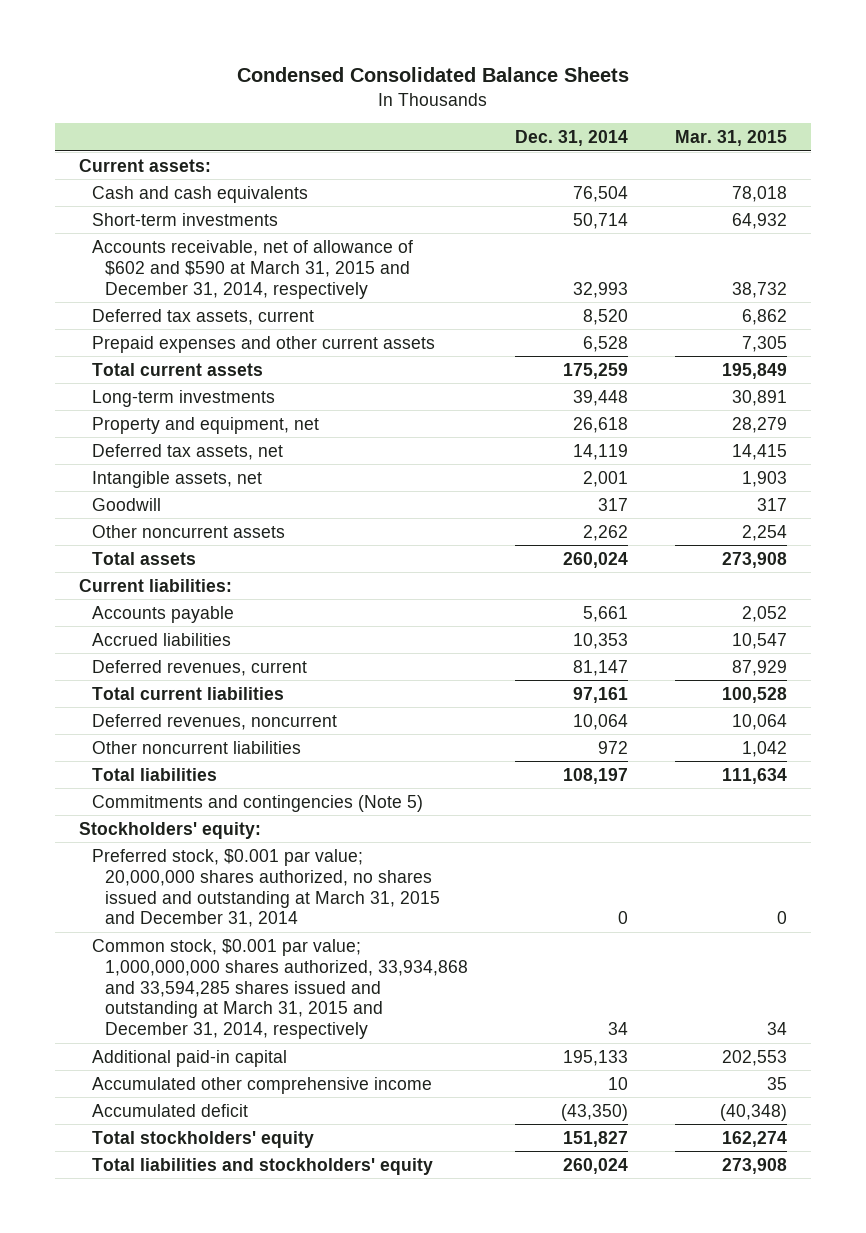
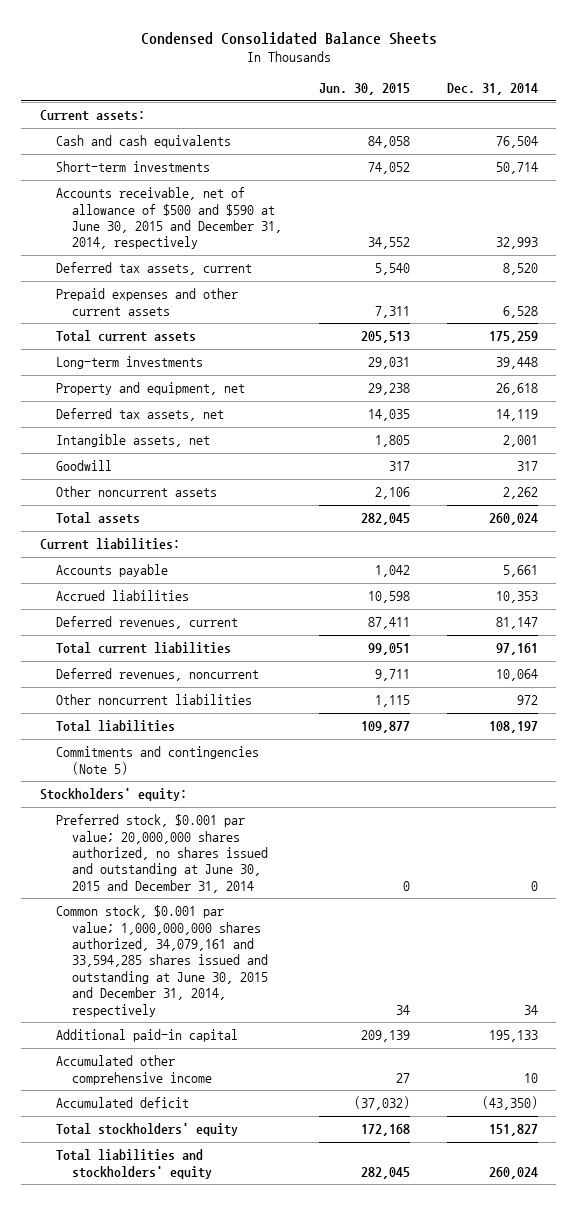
[675,130,788,147] Mar. 31, 2015 -> none
none -> [318,83,410,96] Jun. 30, 2015
[91,239,413,299] Accounts receivable, net of allowance of $602 and $590 at March 31, 2015 and December 31, 2014, respectively -> [55,187,282,250] Accounts receivable, net of allowance of $500 and $590 at June 30, 2015 and December 31, 2014, respectively
[91,848,440,928] Preferred stock, $0.001 par value; 20,000,000 shares authorized, no shares issued and outstanding at March 31, 2015 and December 31, 2014 -> [55,814,268,893] Preferred stock, $0.001 par value; 20,000,000 shares authorized, no shares issued and outstanding at June 30, 2015 and December 31, 2014
[91,938,468,1040] Common stock, $0.001 par value; 1,000,000,000 shares authorized, 33,934,868 and 33,594,285 shares issued and outstanding at March 31, 2015 and December 31, 2014, respectively -> [55,905,268,1017] Common stock, $0.001 par value; 1,000,000,000 shares authorized, 34,079,161 and 33,594,285 shares issued and outstanding at June 30, 2015 and December 31, 2014, respectively

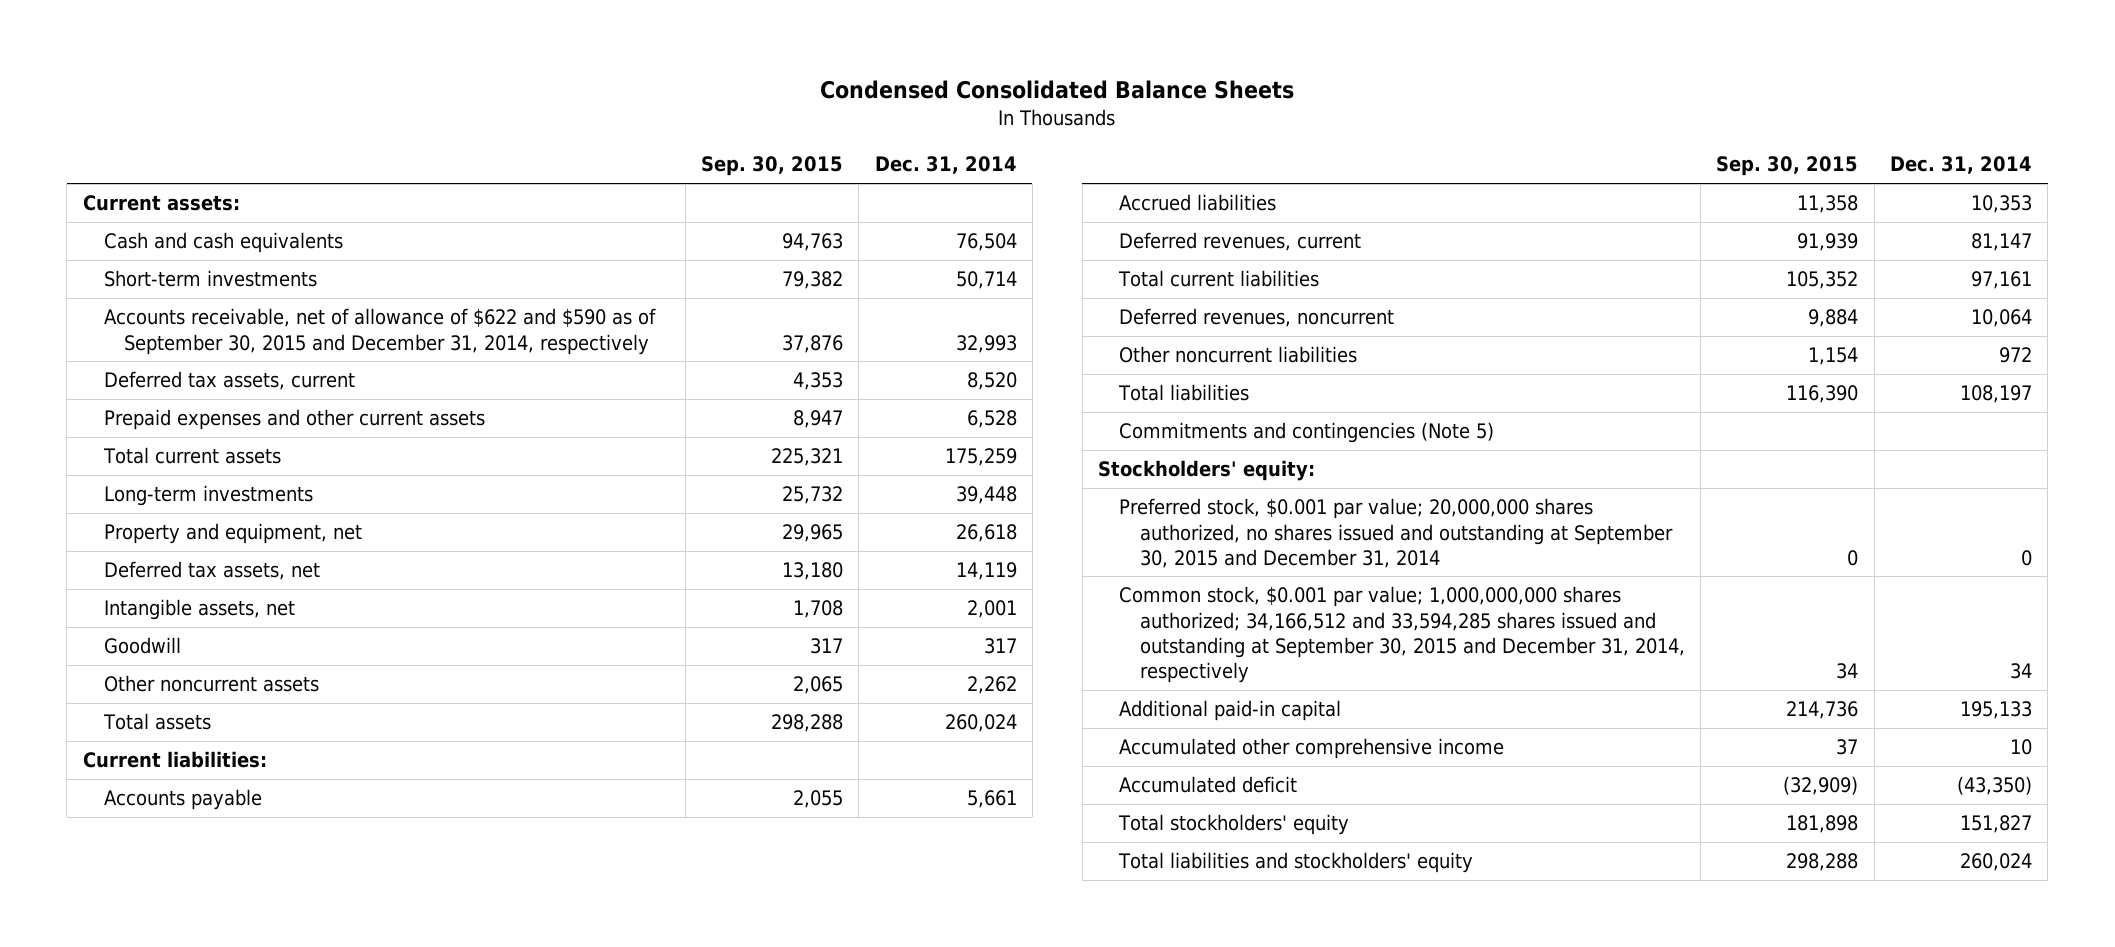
[318,83,410,96] Jun. 30, 2015 -> none
none -> [700,156,843,177] Sep. 30, 2015
[55,187,282,250] Accounts receivable, net of allowance of $500 and $590 at June 30, 2015 and December 31, 2014, respectively -> [103,308,656,355] Accounts receivable, net of allowance of $622 and $590 as of September 30, 2015 and December 31, 2014, respectively
[55,814,268,893] Preferred stock, $0.001 par value; 20,000,000 shares authorized, no shares issued and outstanding at June 30, 2015 and December 31, 2014 -> [1118,498,1673,568] Preferred stock, $0.001 par value; 20,000,000 shares authorized, no shares issued and outstanding at September 30, 2015 and December 31, 2014
[55,905,268,1017] Common stock, $0.001 par value; 1,000,000,000 shares authorized, 34,079,161 and 33,594,285 shares issued and outstanding at June 30, 2015 and December 31, 2014, respectively -> [1118,586,1685,683] Common stock, $0.001 par value; 1,000,000,000 shares authorized; 34,166,512 and 33,594,285 shares issued and outstanding at September 30, 2015 and December 31, 2014, respectively

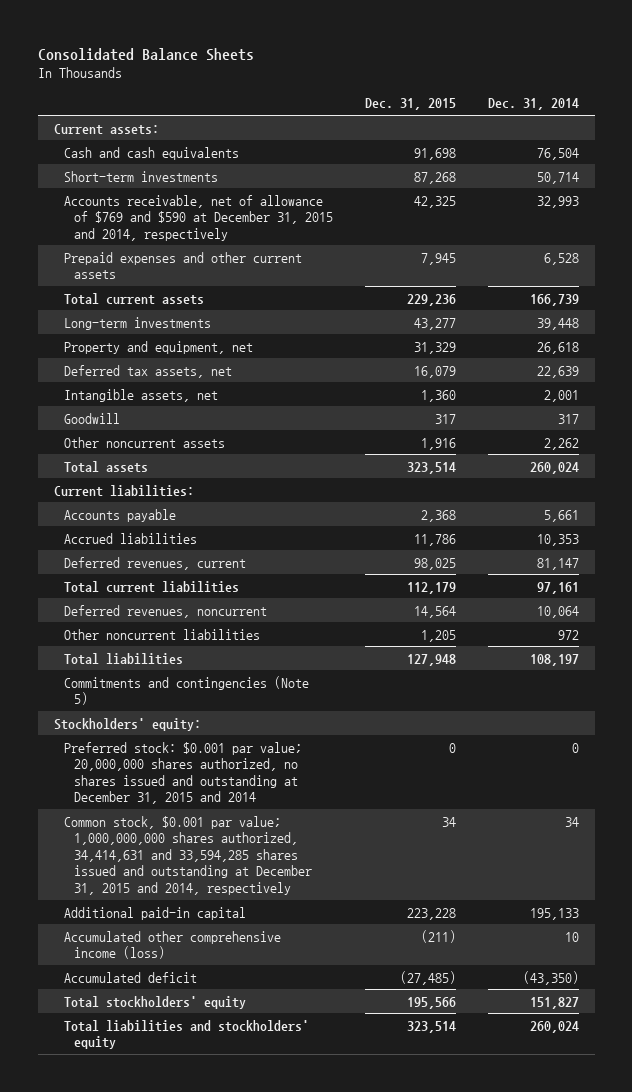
[820,79,1295,99] Condensed Consolidated Balance Sheets -> [37,47,254,61] Consolidated Balance Sheets
[700,156,843,177] Sep. 30, 2015 -> none
none -> [364,98,456,111] Dec. 31, 2015
[103,371,355,391] Deferred tax assets, current -> none
[103,308,656,355] Accounts receivable, net of allowance of $622 and $590 as of September 30, 2015 and December 31, 2014, respectively -> [63,194,333,241] Accounts receivable, net of allowance of $769 and $590 at December 31, 2015 and 2014, respectively
[944,448,1017,467] 175,259 -> [529,293,579,306] 166,739
[955,562,1017,581] 14,119 -> [536,365,579,378] 22,639
[1118,498,1673,568] Preferred stock, $0.001 par value; 20,000,000 shares authorized, no shares issued and outstanding at September 30, 2015 and December 31, 2014 -> [63,741,302,805] Preferred stock: $0.001 par value; 20,000,000 shares authorized, no shares issued and outstanding at December 31, 2015 and 2014
[1118,586,1685,683] Common stock, $0.001 par value; 1,000,000,000 shares authorized; 34,166,512 and 33,594,285 shares issued and outstanding at September 30, 2015 and December 31, 2014, respectively -> [63,815,312,895] Common stock, $0.001 par value; 1,000,000,000 shares authorized, 34,414,631 and 33,594,285 shares issued and outstanding at December 31, 2015 and 2014, respectively
[1118,738,1504,760] Accumulated other comprehensive income -> [63,930,281,960] Accumulated other comprehensive income (loss)

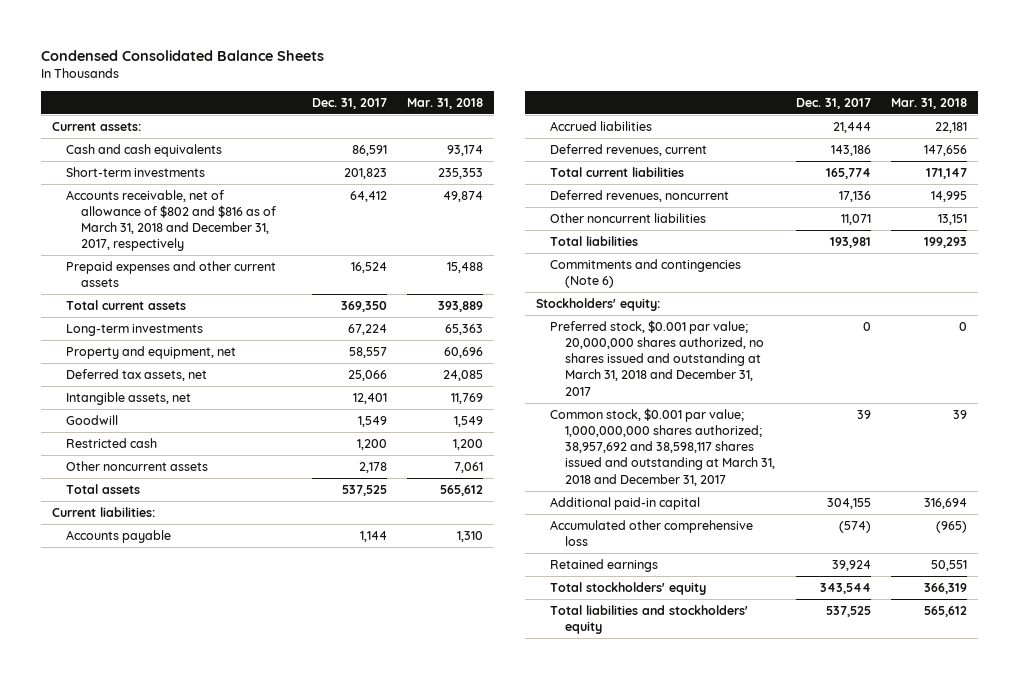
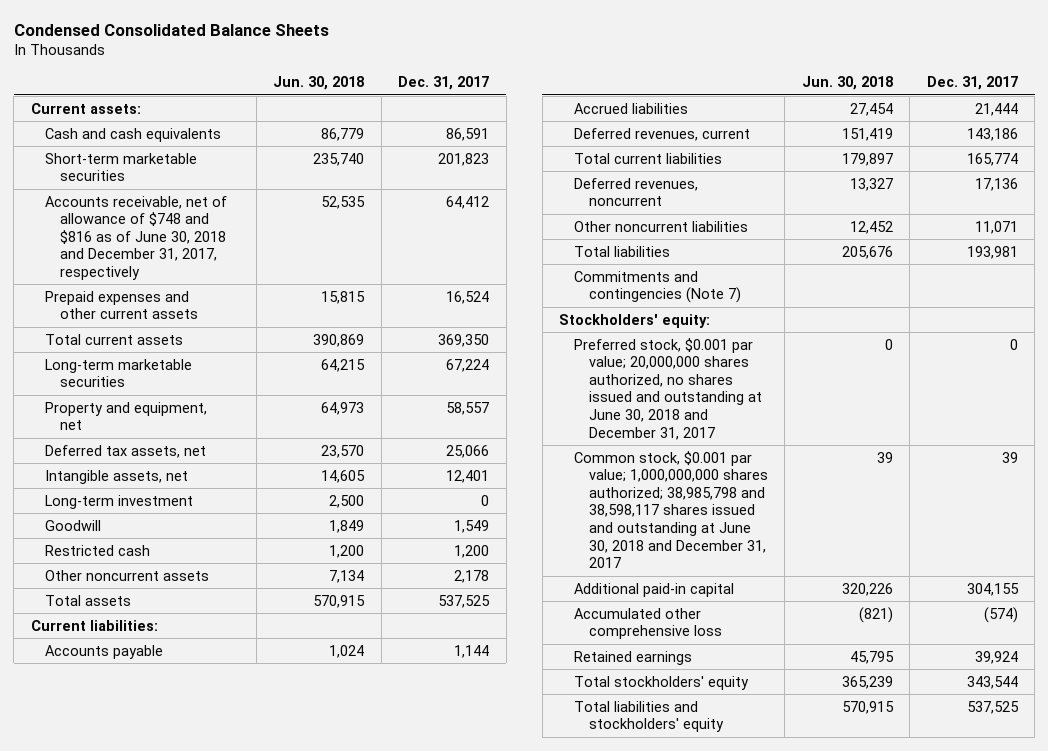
[407,97,484,109] Mar. 31, 2018 -> none
none -> [273,76,365,91] Jun. 30, 2018
[66,166,206,177] Short-term investments -> [45,152,198,182] Short-term marketable securities
[66,189,276,252] Accounts receivable, net of allowance of $802 and $816 as of March 31, 2018 and December 31, 2017, respectively -> [45,195,228,280] Accounts receivable, net of allowance of $748 and $816 as of June 30, 2018 and December 31, 2017, respectively
[66,323,204,336] Long-term investments -> [45,358,193,388] Long-term marketable securities
none -> [45,494,194,509] Long-term investment
[550,258,742,289] Commitments and contingencies (Note 6) -> [573,270,741,304] Commitments and contingencies (Note 7)
[550,319,764,396] Preferred stock, $0.001 par value; 20,000,000 shares authorized, no shares issued and outstanding at March 31, 2018 and December 31, 2017 -> [573,337,762,440] Preferred stock, $0.001 par value; 20,000,000 shares authorized, no shares issued and outstanding at June 30, 2018 and December 31, 2017
[550,407,775,486] Common stock, $0.001 par value; 1,000,000,000 shares authorized; 38,957,692 and 38,598,117 shares issued and outstanding at March 31, 2018 and December 31, 2017 -> [573,450,768,569] Common stock, $0.001 par value; 1,000,000,000 shares authorized; 38,985,798 and 38,598,117 shares issued and outstanding at June 30, 2018 and December 31, 2017

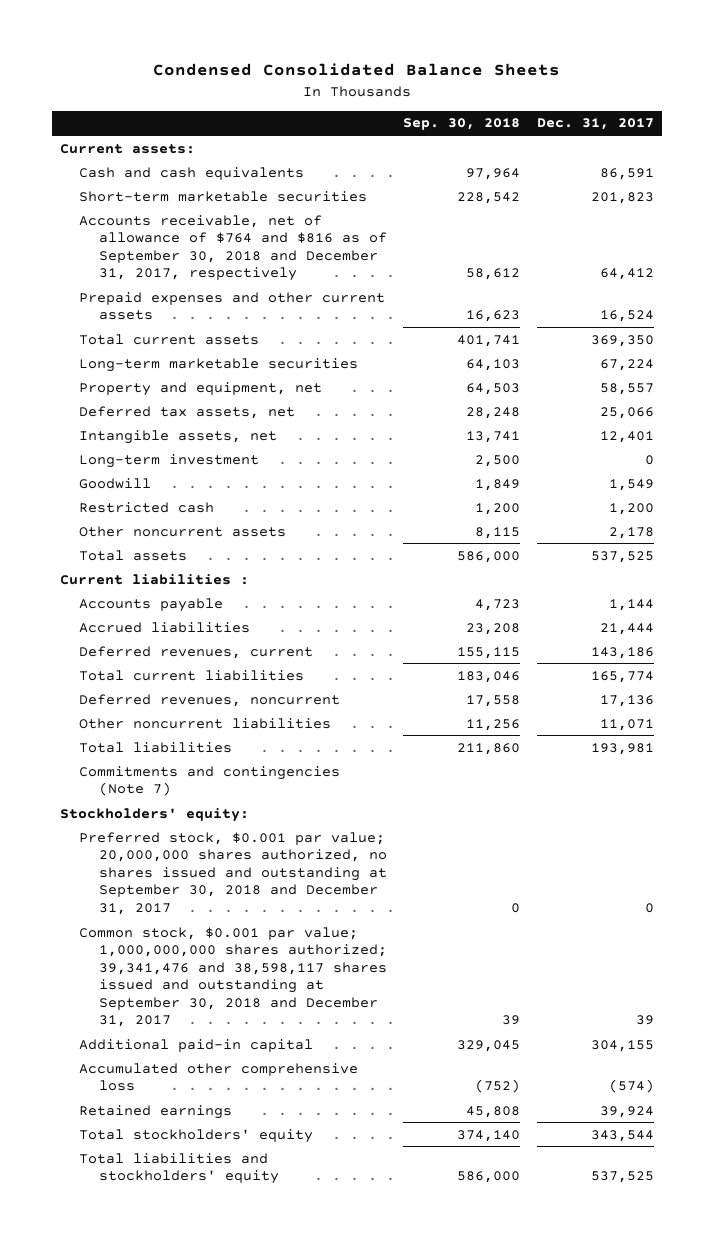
[273,76,365,91] Jun. 30, 2018 -> none
none -> [403,118,521,131] Sep. 30, 2018
[45,195,228,280] Accounts receivable, net of allowance of $748 and $816 as of June 30, 2018 and December 31, 2017, respectively -> [79,214,387,282] Accounts receivable, net of allowance of $764 and $816 as of September 30, 2018 and December 31, 2017, respectively
[30,619,158,631] Current liabilities: -> [59,573,249,585] Current liabilities :
[573,337,762,440] Preferred stock, $0.001 par value; 20,000,000 shares authorized, no shares issued and outstanding at June 30, 2018 and December 31, 2017 -> [79,831,387,915] Preferred stock, $0.001 par value; 20,000,000 shares authorized, no shares issued and outstanding at September 30, 2018 and December 31, 2017
[573,450,768,569] Common stock, $0.001 par value; 1,000,000,000 shares authorized; 38,985,798 and 38,598,117 shares issued and outstanding at June 30, 2018 and December 31, 2017 -> [79,926,387,1028] Common stock, $0.001 par value; 1,000,000,000 shares authorized; 39,341,476 and 38,598,117 shares issued and outstanding at September 30, 2018 and December 31, 2017

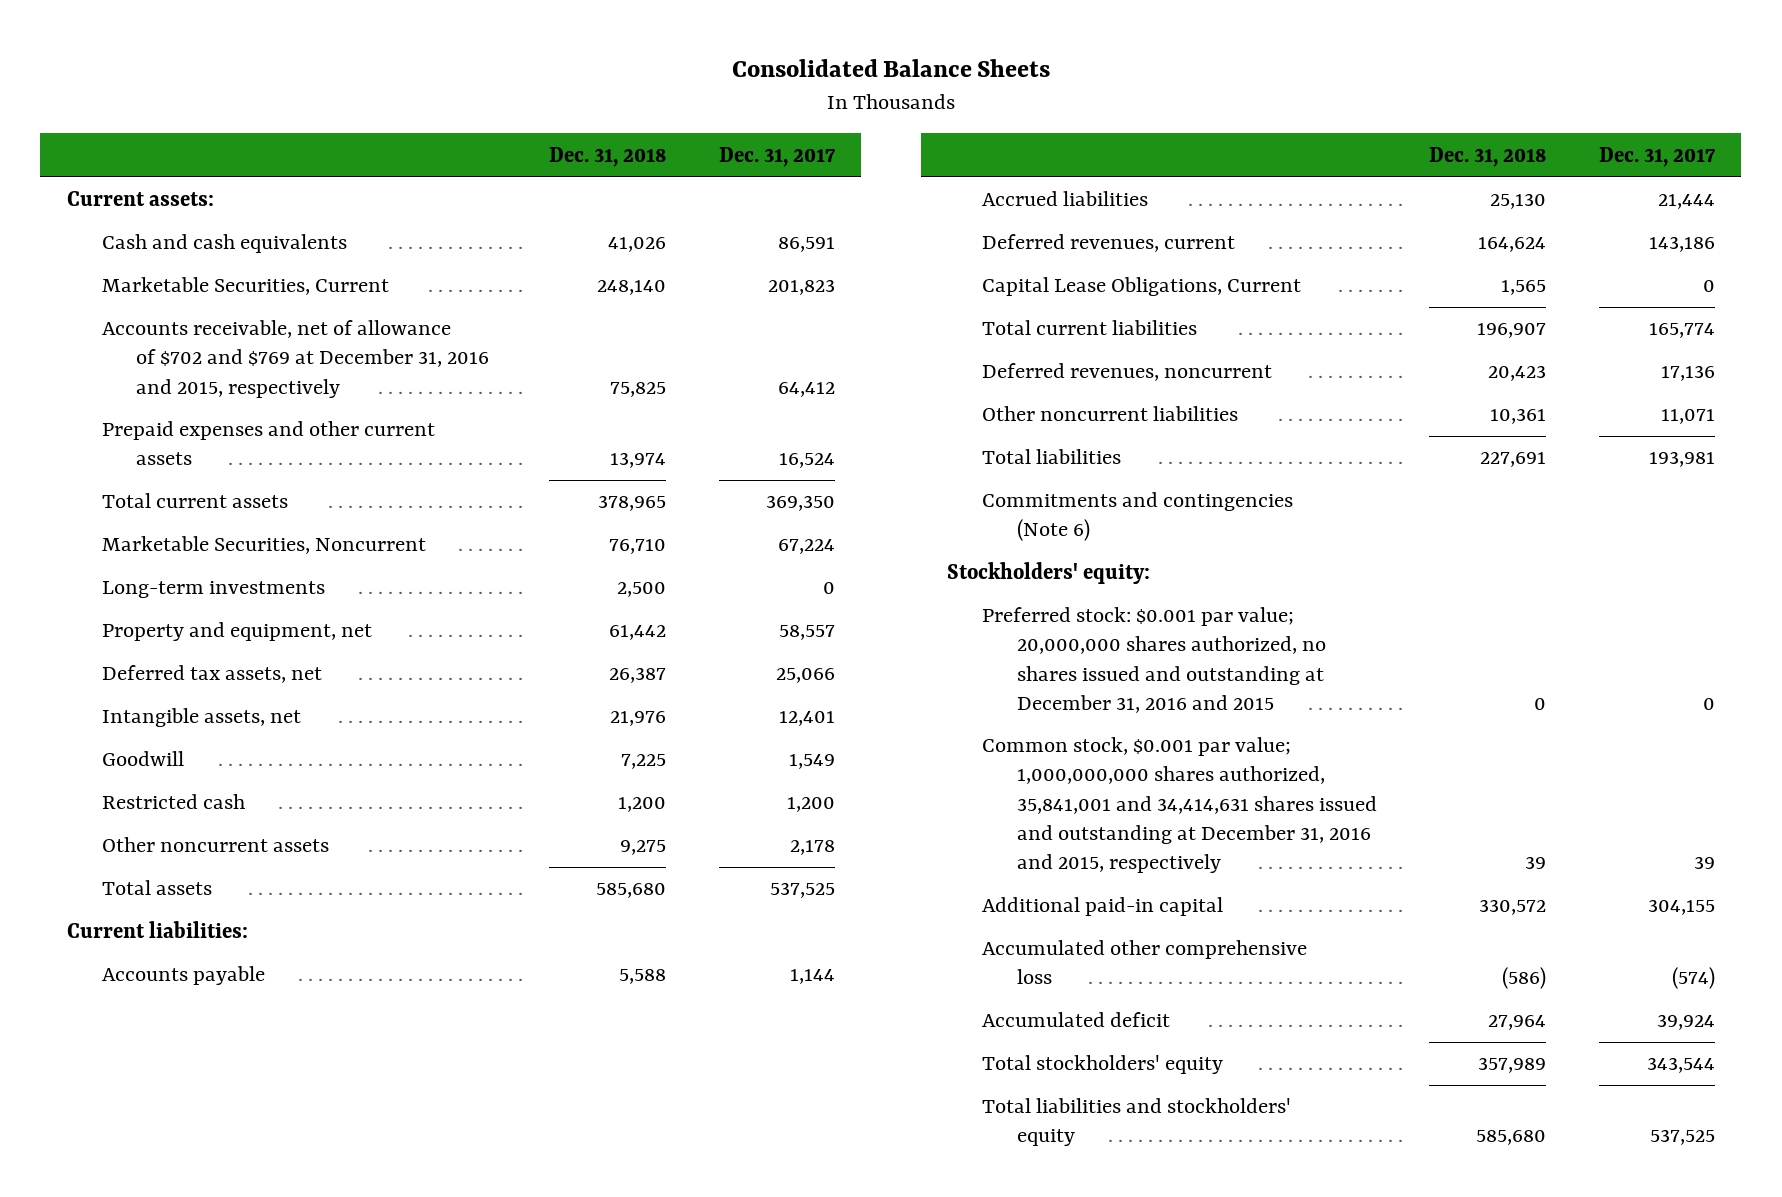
[152,63,560,77] Condensed Consolidated Balance Sheets -> [731,59,1050,78] Consolidated Balance Sheets
[403,118,521,131] Sep. 30, 2018 -> none
none -> [549,146,667,167] Dec. 31, 2018
[79,190,368,202] Short-term marketable securities -> [101,277,389,296] Marketable Securities, Current
[79,214,387,282] Accounts receivable, net of allowance of $764 and $816 as of September 30, 2018 and December 31, 2017, respectively -> [101,320,490,398] Accounts receivable, net of allowance of $702 and $769 at December 31, 2016 and 2015, respectively
[79,357,359,372] Long-term marketable securities -> [101,536,426,555] Marketable Securities, Noncurrent
none -> [101,581,325,599] Long-term investments
[79,453,260,468] Long-term investment -> none
[59,573,249,585] Current liabilities : -> [66,921,248,939] Current liabilities:
none -> [981,277,1301,297] Capital Lease Obligations, Current
[79,765,341,797] Commitments and contingencies (Note 7) -> [981,492,1293,542] Commitments and contingencies (Note 6)
[79,831,387,915] Preferred stock, $0.001 par value; 20,000,000 shares authorized, no shares issued and outstanding at September 30, 2018 and December 31, 2017 -> [981,607,1326,713] Preferred stock: $0.001 par value; 20,000,000 shares authorized, no shares issued and outstanding at December 31, 2016 and 2015
[79,926,387,1028] Common stock, $0.001 par value; 1,000,000,000 shares authorized; 39,341,476 and 38,598,117 shares issued and outstanding at September 30, 2018 and December 31, 2017 -> [981,737,1377,873] Common stock, $0.001 par value; 1,000,000,000 shares authorized, 35,841,001 and 34,414,631 shares issued and outstanding at December 31, 2016 and 2015, respectively
[79,1104,233,1119] Retained earnings -> [981,1012,1170,1028] Accumulated deficit

